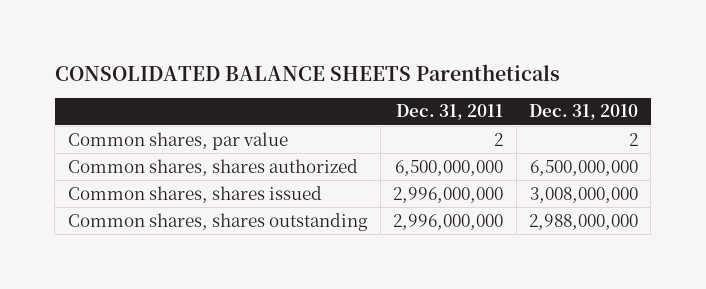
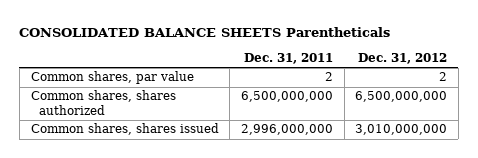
[529,104,639,121] Dec. 31, 2010 -> none
none -> [358,53,448,65] Dec. 31, 2012
[67,212,368,231] Common shares, shares outstanding -> none

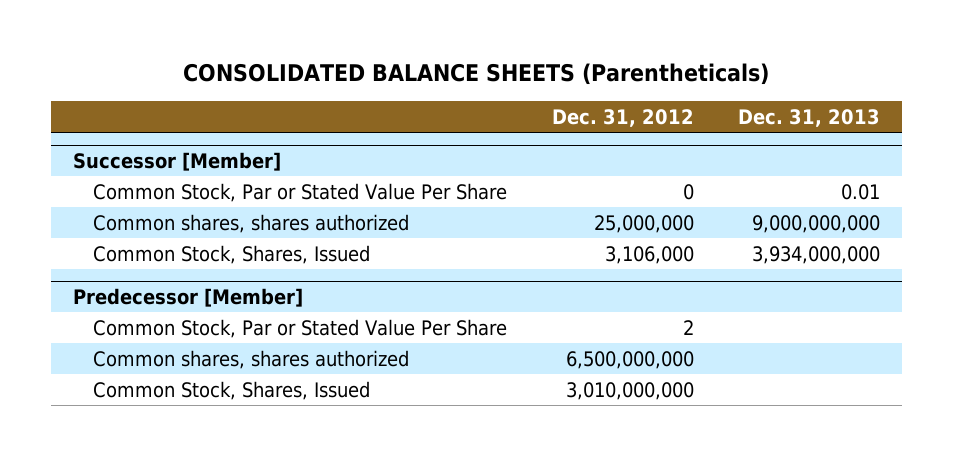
[19,27,391,38] CONSOLIDATED BALANCE SHEETS Parentheticals -> [183,63,770,86] CONSOLIDATED BALANCE SHEETS (Parentheticals)
[243,53,333,65] Dec. 31, 2011 -> none
none -> [737,108,880,127] Dec. 31, 2013
none -> [73,151,282,171] Successor [Member]
[30,71,194,85] Common shares, par value -> [93,182,508,202] Common Stock, Par or Stated Value Per Share
[439,72,448,82] 2 -> [682,183,694,200] 0
none -> [93,213,410,233] Common shares, shares authorized
none -> [93,244,371,264] Common Stock, Shares, Issued
none -> [73,287,304,307] Predecessor [Member]
none -> [93,318,508,338] Common Stock, Par or Stated Value Per Share
[30,123,219,136] Common shares, shares issued -> [93,380,371,400] Common Stock, Shares, Issued

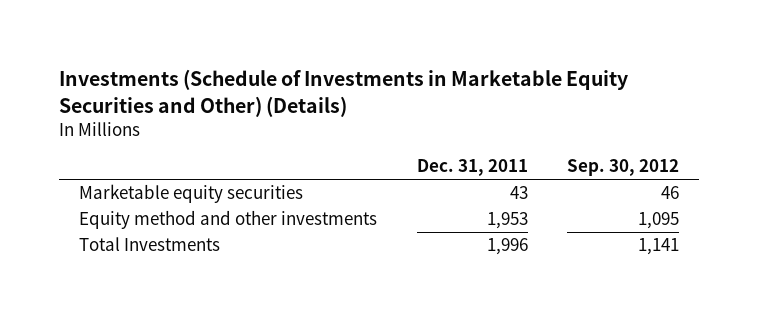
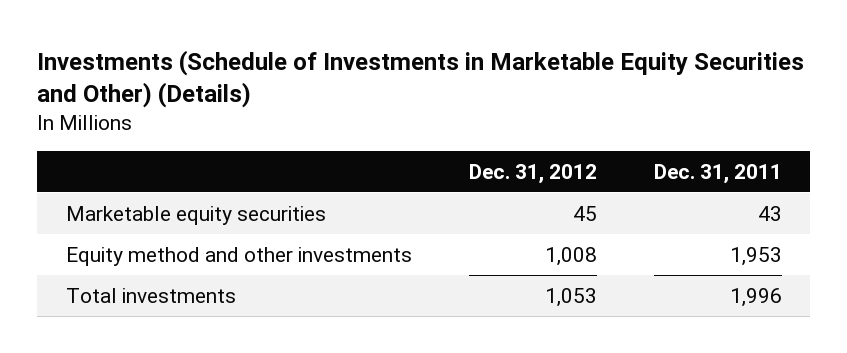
[567,159,680,177] Sep. 30, 2012 -> none
none -> [468,163,597,184] Dec. 31, 2012
[79,237,221,252] Total Investments -> [65,287,236,303] Total investments

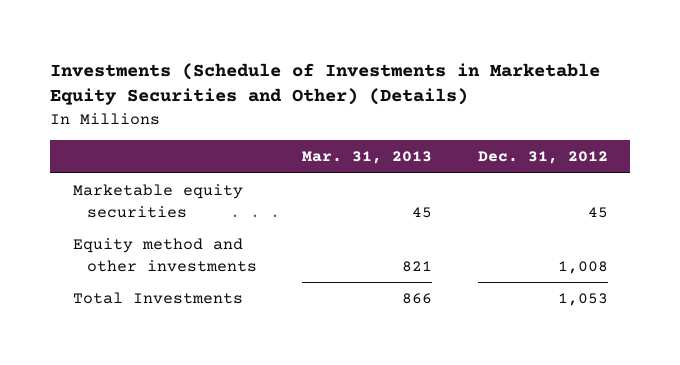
[653,163,782,184] Dec. 31, 2011 -> none
none -> [302,151,433,165] Mar. 31, 2013
[65,287,236,303] Total investments -> [72,292,243,305] Total Investments

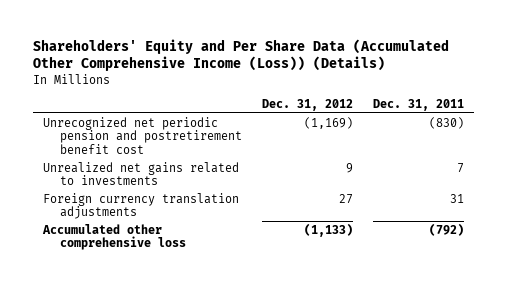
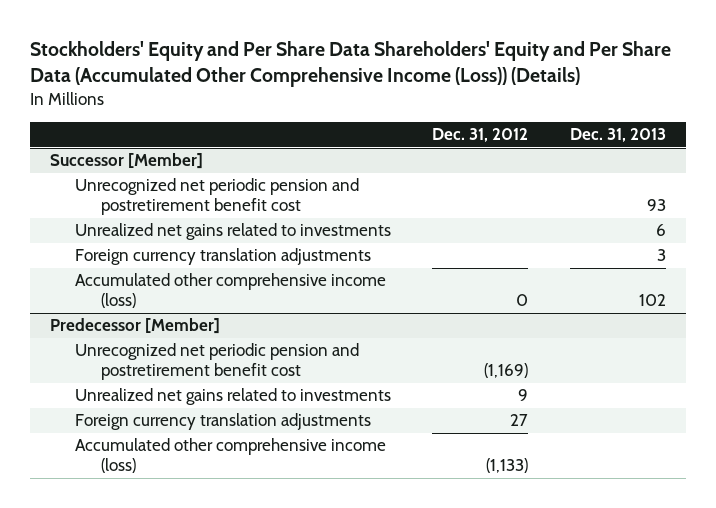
[32,38,449,72] Shareholders' Equity and Per Share Data (Accumulated Other Comprehensive Income (Loss)) (Details) -> [29,40,671,88] Stockholders' Equity and Per Share Data Shareholders' Equity and Per Share Data (Accumulated Other Comprehensive Income (Loss)) (Details)
[372,99,464,112] Dec. 31, 2011 -> none
none -> [569,128,666,143] Dec. 31, 2013
none -> [50,153,204,170] Successor [Member]
none -> [75,178,360,216] Unrecognized net periodic pension and postretirement benefit cost
none -> [75,223,392,241] Unrealized net gains related to investments
none -> [75,248,372,266] Foreign currency translation adjustments
none -> [75,273,387,309] Accumulated other comprehensive income (loss)
none -> [50,318,221,335] Predecessor [Member]
[41,223,186,251] Accumulated other comprehensive loss -> [75,438,387,474] Accumulated other comprehensive income (loss)

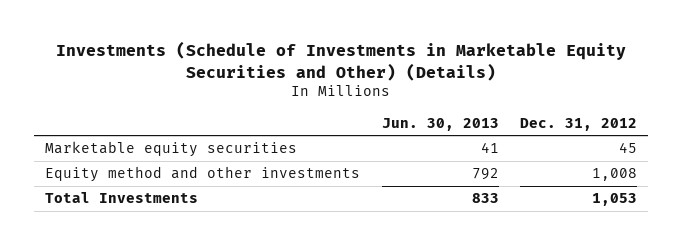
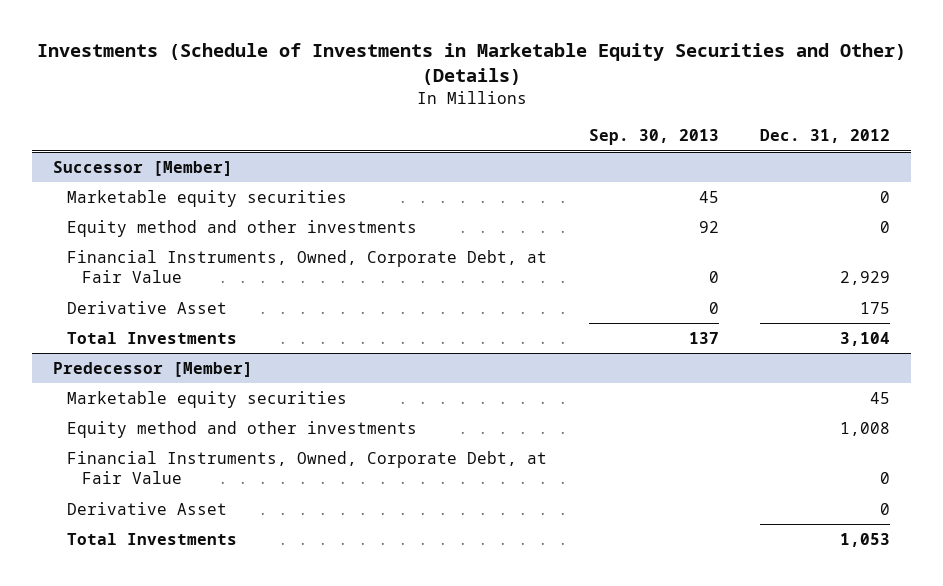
[381,117,499,131] Jun. 30, 2013 -> none
none -> [588,129,719,146] Sep. 30, 2013
none -> [53,161,234,177] Successor [Member]
none -> [67,190,348,208] Marketable equity securities
none -> [67,220,418,238] Equity method and other investments
none -> [67,250,548,284] Financial Instruments, Owned, Corporate Debt, at Fair Value
none -> [67,301,228,315] Derivative Asset
none -> [67,332,238,345] Total Investments
none -> [53,362,254,378] Predecessor [Member]
none -> [67,451,548,485] Financial Instruments, Owned, Corporate Debt, at Fair Value
none -> [67,502,228,516] Derivative Asset

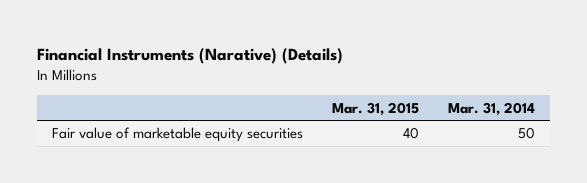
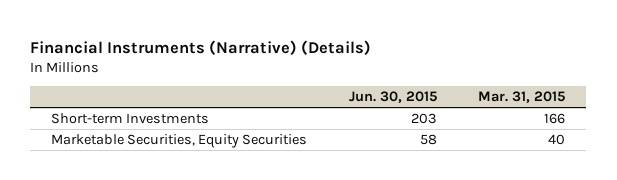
[37,48,344,65] Financial Instruments (Narative) (Details) -> [30,39,372,55] Financial Instruments (Narrative) (Details)
[447,101,535,116] Mar. 31, 2014 -> none
none -> [348,91,437,104] Jun. 30, 2015
none -> [51,112,210,124] Short-term Investments
[51,127,303,143] Fair value of marketable equity securities -> [51,133,308,148] Marketable Securities, Equity Securities

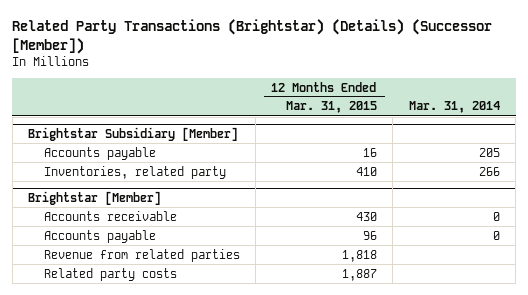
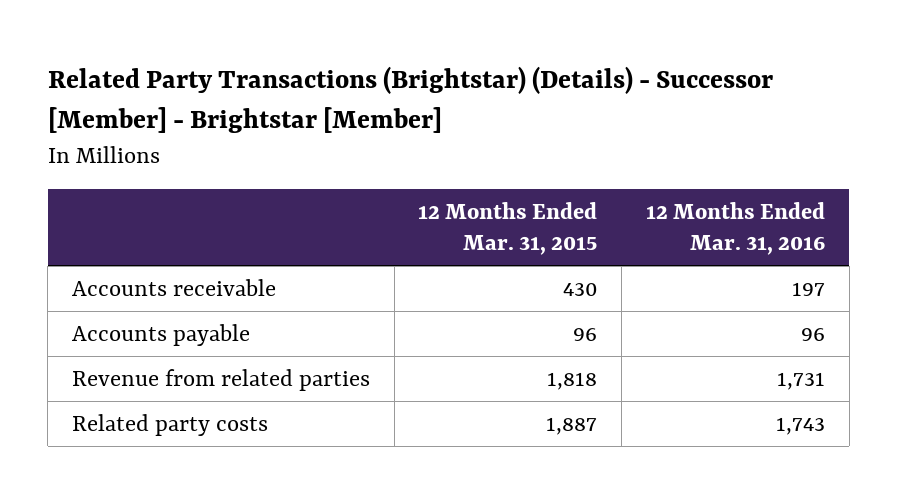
[12,18,493,54] Related Party Transactions (Brightstar) (Details) (Successor [Member]) -> [47,65,773,134] Related Party Transactions (Brightstar) (Details) - Successor [Member] - Brightstar [Member]
[408,101,500,114] Mar. 31, 2014 -> none
none -> [645,202,825,256] 12 Months Ended Mar. 31, 2016
[28,126,239,141] Brightstar Subsidiary [Member] -> none
[43,146,156,160] Accounts payable -> none
[43,165,226,179] Inventories, related party -> none
[28,190,162,205] Brightstar [Member] -> none

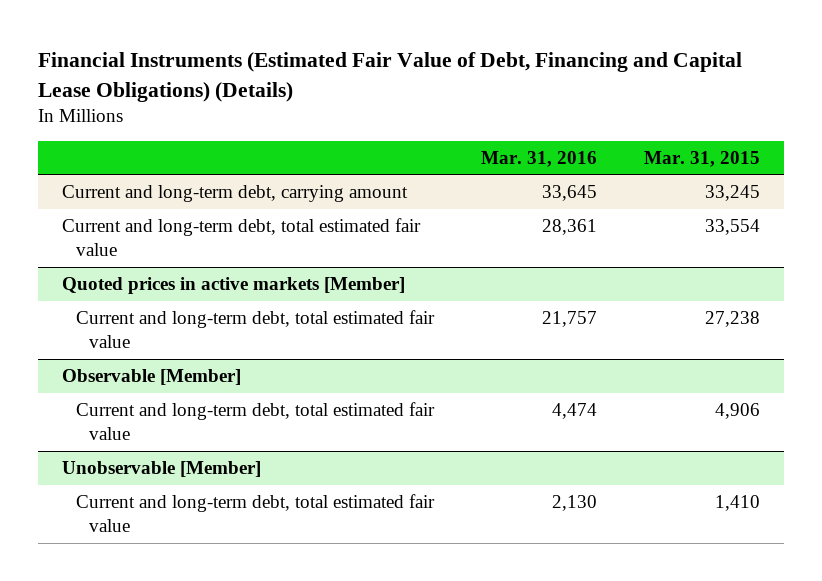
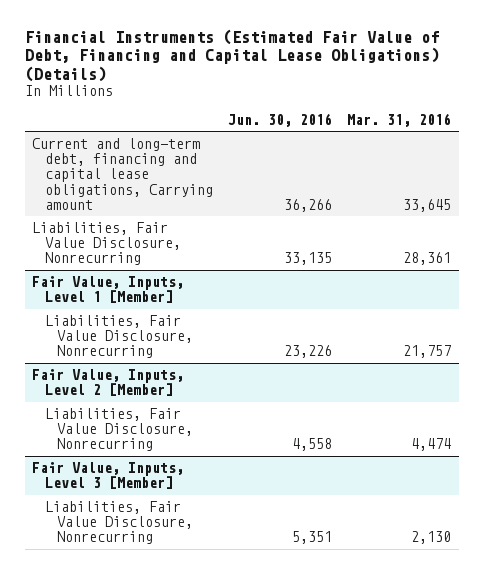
[644,150,761,167] Mar. 31, 2015 -> none
none -> [228,112,333,127] Jun. 30, 2016
[61,184,408,202] Current and long-term debt, carrying amount -> [32,138,213,210] Current and long-term debt, financing and capital lease obligations, Carrying amount
[61,217,421,256] Current and long-term debt, total estimated fair value -> [32,222,181,266] Liabilities, Fair Value Disclosure, Nonrecurring
[61,276,405,294] Quoted prices in active markets [Member] -> [32,276,185,304] Fair Value, Inputs, Level 1 [Member]
[75,309,435,348] Current and long-term debt, total estimated fair value -> [44,315,194,359] Liabilities, Fair Value Disclosure, Nonrecurring
[61,368,241,385] Observable [Member] -> [32,369,185,397] Fair Value, Inputs, Level 2 [Member]
[75,401,435,440] Current and long-term debt, total estimated fair value -> [44,408,194,452] Liabilities, Fair Value Disclosure, Nonrecurring
[61,460,261,477] Unobservable [Member] -> [32,462,185,490] Fair Value, Inputs, Level 3 [Member]
[75,493,435,532] Current and long-term debt, total estimated fair value -> [44,501,194,545] Liabilities, Fair Value Disclosure, Nonrecurring

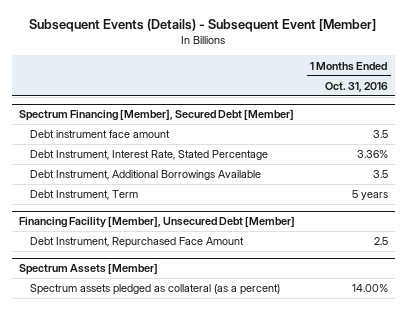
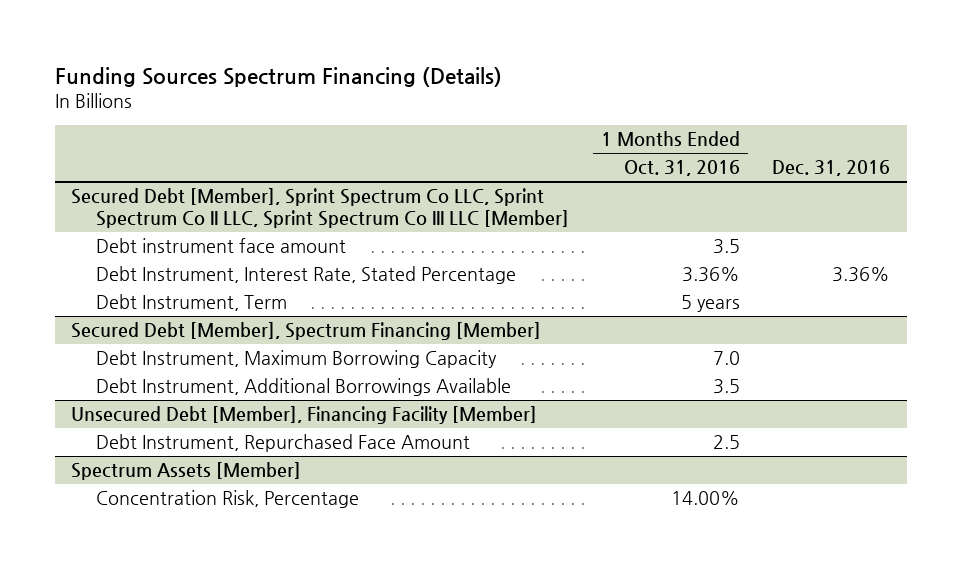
[29,19,377,33] Subsequent Events (Details) - Subsequent Event [Member] -> [55,66,503,87] Funding Sources Spectrum Financing (Details)
none -> [772,160,891,177] Dec. 31, 2016
[19,109,295,122] Spectrum Financing [Member], Secured Debt [Member] -> none
none -> [71,188,570,229] Secured Debt [Member], Sprint Spectrum Co LLC, Sprint Spectrum Co II LLC, Sprint Spectrum Co III LLC [Member]
[29,170,261,181] Debt Instrument, Additional Borrowings Available -> none
none -> [71,322,542,341] Secured Debt [Member], Spectrum Financing [Member]
none -> [96,350,498,369] Debt Instrument, Maximum Borrowing Capacity
none -> [96,378,512,397] Debt Instrument, Additional Borrowings Available
[19,216,296,229] Financing Facility [Member], Unsecured Debt [Member] -> [71,406,538,425] Unsecured Debt [Member], Financing Facility [Member]
[29,284,280,296] Spectrum assets pledged as collateral (as a percent) -> [96,490,360,509] Concentration Risk, Percentage

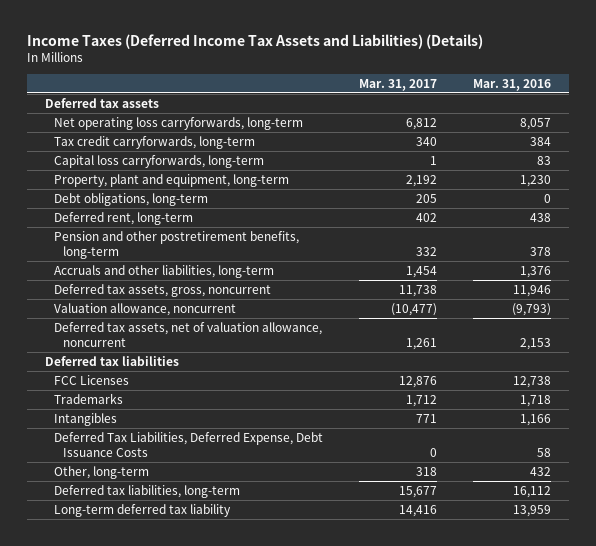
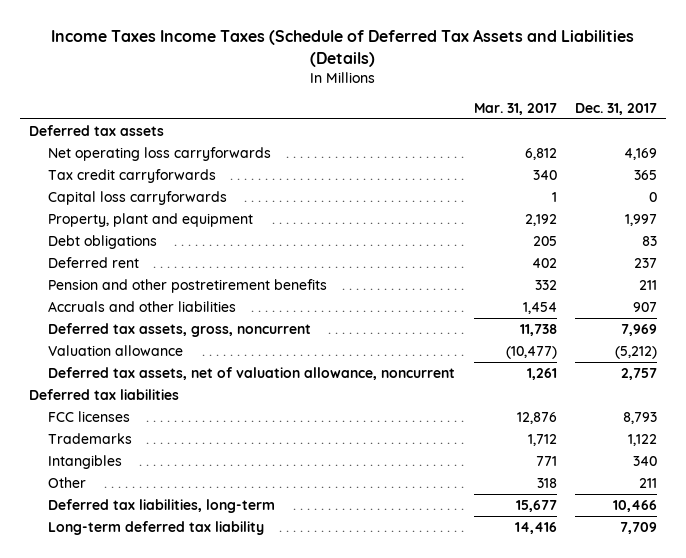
[27,33,484,49] Income Taxes (Deferred Income Tax Assets and Liabilities) (Details) -> [50,28,634,67] Income Taxes Income Taxes (Schedule of Deferred Tax Assets and Liabilities (Details)
[473,78,552,91] Mar. 31, 2016 -> none
none -> [574,102,657,115] Dec. 31, 2017
[53,116,303,130] Net operating loss carryforwards, long-term -> [48,146,272,161] Net operating loss carryforwards
[53,135,255,149] Tax credit carryforwards, long-term -> [48,168,217,183] Tax credit carryforwards
[53,154,264,168] Capital loss carryforwards, long-term -> [48,190,228,205] Capital loss carryforwards
[53,173,289,187] Property, plant and equipment, long-term -> [48,212,254,227] Property, plant and equipment
[53,192,208,206] Debt obligations, long-term -> [48,234,158,249] Debt obligations
[53,211,193,225] Deferred rent, long-term -> [48,256,140,268] Deferred rent
[53,230,299,259] Pension and other postretirement benefits, long-term -> [48,278,328,293] Pension and other postretirement benefits
[53,264,274,278] Accruals and other liabilities, long-term -> [48,300,237,312] Accruals and other liabilities
[53,302,236,316] Valuation allowance, noncurrent -> [48,344,184,356] Valuation allowance
[53,374,129,385] FCC Licenses -> [48,410,131,422] FCC licenses
[53,431,323,457] Deferred Tax Liabilities, Deferred Expense, Debt Issuance Costs -> none
[53,465,149,479] Other, long-term -> [48,476,87,488] Other

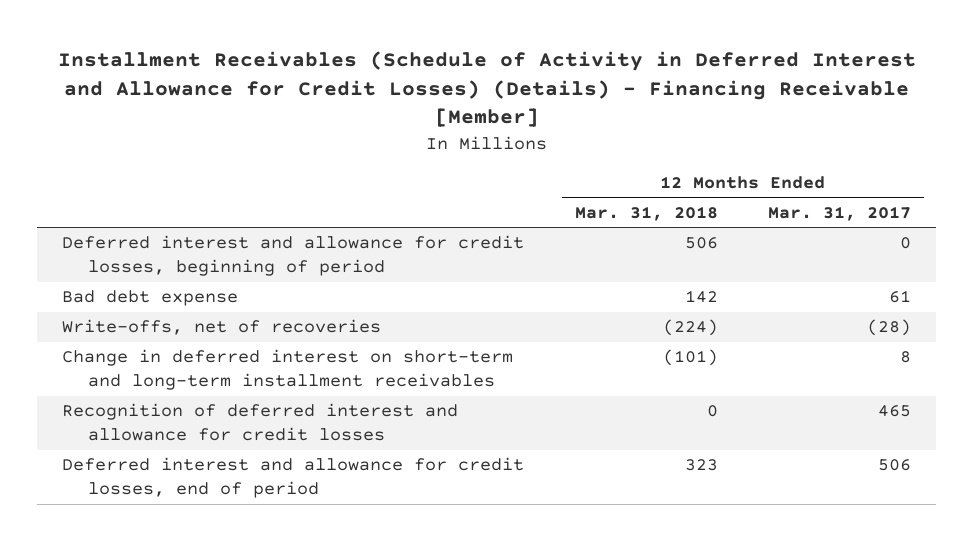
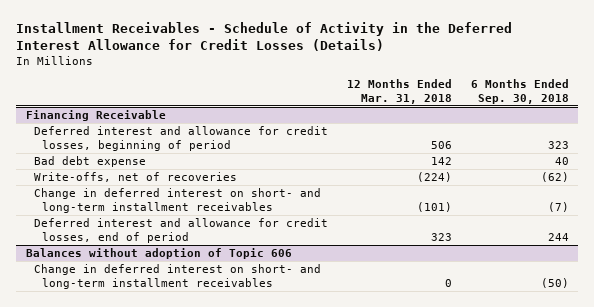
[57,50,916,128] Installment Receivables (Schedule of Activity in Deferred Interest and Allowance for Credit Losses) (Details) - Financing Receivable [Member] -> [15,22,512,52] Installment Receivables - Schedule of Activity in the Deferred Interest Allowance for Credit Losses (Details)
[768,205,912,221] Mar. 31, 2017 -> none
none -> [470,79,569,104] 6 Months Ended Sep. 30, 2018
none -> [25,110,166,122] Financing Receivable
[61,403,458,442] Recognition of deferred interest and allowance for credit losses -> none
[61,349,513,391] Change in deferred interest on short-term and long-term installment receivables -> [33,188,321,213] Change in deferred interest on short- and long-term installment receivables
none -> [25,248,292,260] Balances without adoption of Topic 606
none -> [33,264,321,289] Change in deferred interest on short- and long-term installment receivables

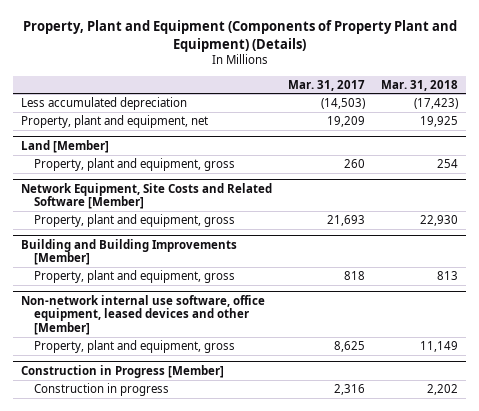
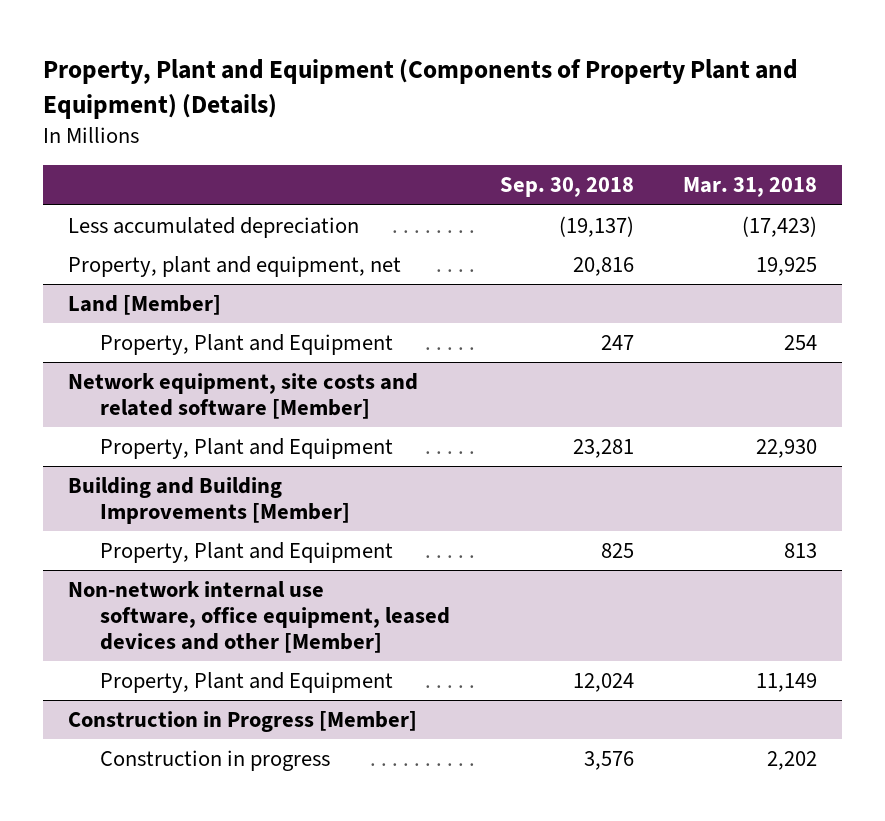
[288,79,366,91] Mar. 31, 2017 -> none
none -> [499,177,634,198] Sep. 30, 2018
[33,158,235,172] Property, plant and equipment, gross -> [100,334,394,356] Property, Plant and Equipment
[21,182,273,210] Network Equipment, Site Costs and Related Software [Member] -> [68,373,419,420] Network equipment, site costs and related software [Member]
[33,214,235,228] Property, plant and equipment, gross -> [100,438,394,460] Property, Plant and Equipment
[33,270,235,284] Property, plant and equipment, gross -> [100,542,394,564] Property, Plant and Equipment
[33,340,235,354] Property, plant and equipment, gross -> [100,672,394,694] Property, Plant and Equipment

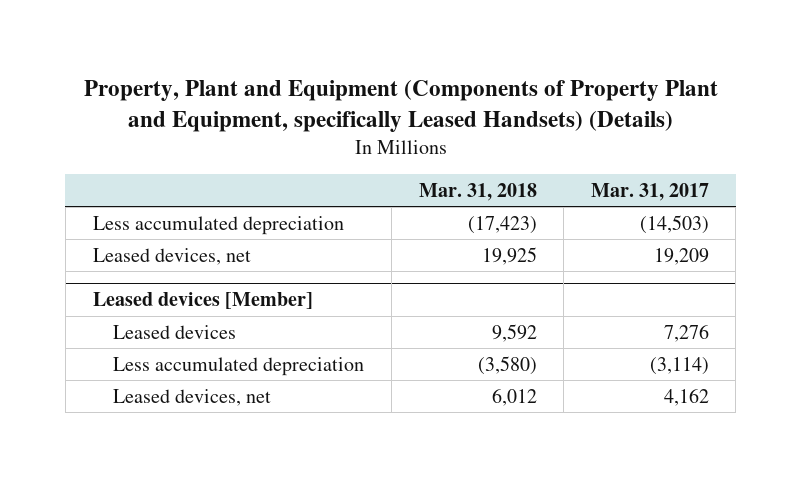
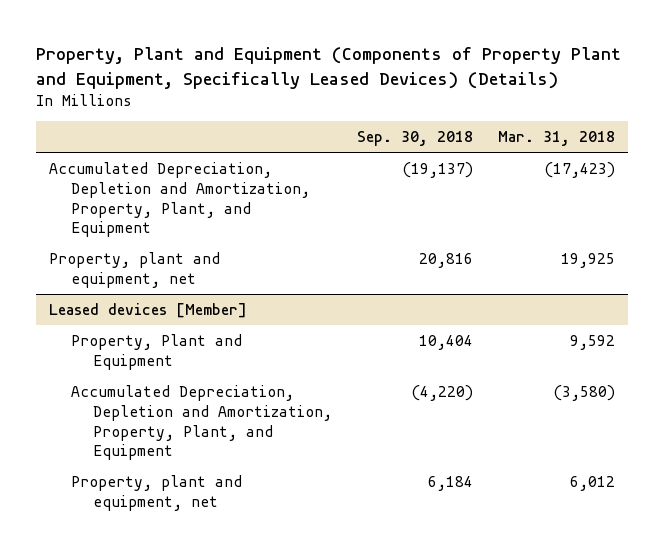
[83,80,718,133] Property, Plant and Equipment (Components of Property Plant and Equipment, specifically Leased Handsets) (Details) -> [36,47,622,89] Property, Plant and Equipment (Components of Property Plant and Equipment, Specifically Leased Devices) (Details)
[590,182,709,201] Mar. 31, 2017 -> none
none -> [356,131,473,147] Sep. 30, 2018
[92,215,344,235] Less accumulated depreciation -> [48,161,310,238] Accumulated Depreciation, Depletion and Amortization, Property, Plant, and Equipment
[92,247,251,265] Leased devices, net -> [48,251,220,288] Property, plant and equipment, net
[113,324,237,339] Leased devices -> [70,333,242,370] Property, Plant and Equipment
[113,356,365,376] Less accumulated depreciation -> [70,384,332,461] Accumulated Depreciation, Depletion and Amortization, Property, Plant, and Equipment
[113,388,272,406] Leased devices, net -> [70,474,242,511] Property, plant and equipment, net

